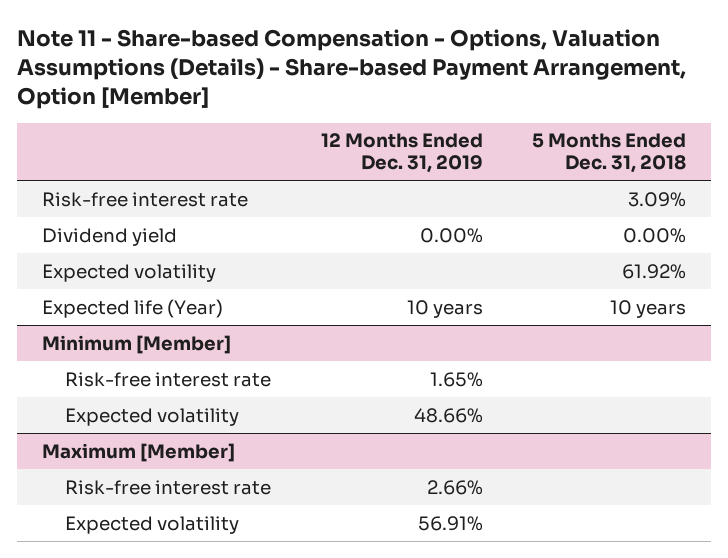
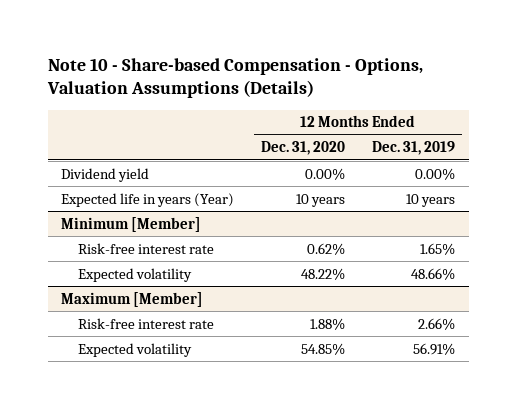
[16,28,686,109] Note 11 - Share-based Compensation - Options, Valuation Assumptions (Details) - Share-based Payment Arrangement, Option [Member] -> [46,58,423,99] Note 10 - Share-based Compensation - Options, Valuation Assumptions (Details)
[532,133,687,174] 5 Months Ended Dec. 31, 2018 -> none
none -> [261,141,346,156] Dec. 31, 2020
[41,191,248,207] Risk-free interest rate -> none
[41,263,216,282] Expected volatility -> none
[41,298,223,318] Expected life (Year) -> [61,192,235,207] Expected life in years (Year)

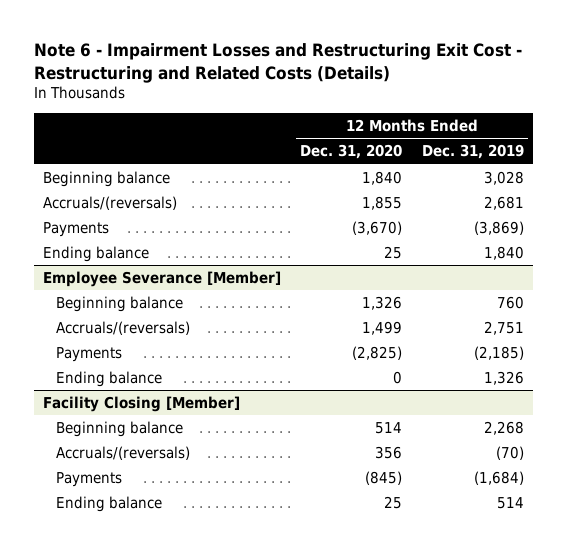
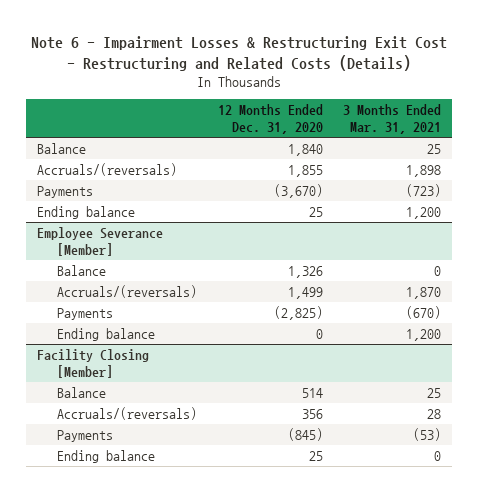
[33,43,522,83] Note 6 - Impairment Losses and Restructuring Exit Cost - Restructuring and Related Costs (Details) -> [31,36,448,71] Note 6 - Impairment Losses & Restructuring Exit Cost - Restructuring and Related Costs (Details)
[421,144,524,160] Dec. 31, 2019 -> none
none -> [343,104,442,135] 3 Months Ended Mar. 31, 2021
[43,171,171,188] Beginning balance -> [36,142,86,154] Balance
[56,296,184,313] Beginning balance -> [57,264,107,276] Balance
[56,421,184,438] Beginning balance -> [57,386,107,398] Balance

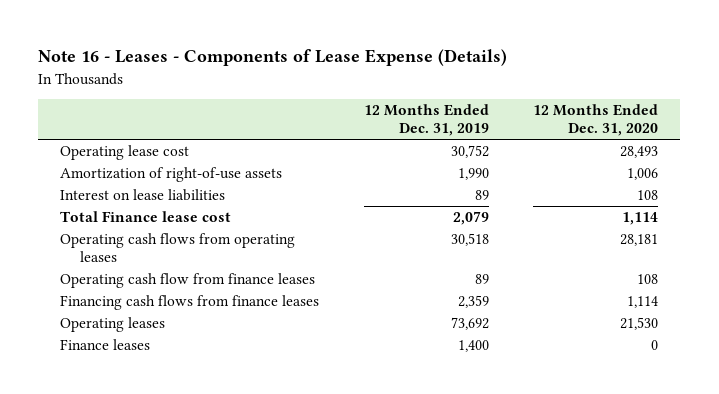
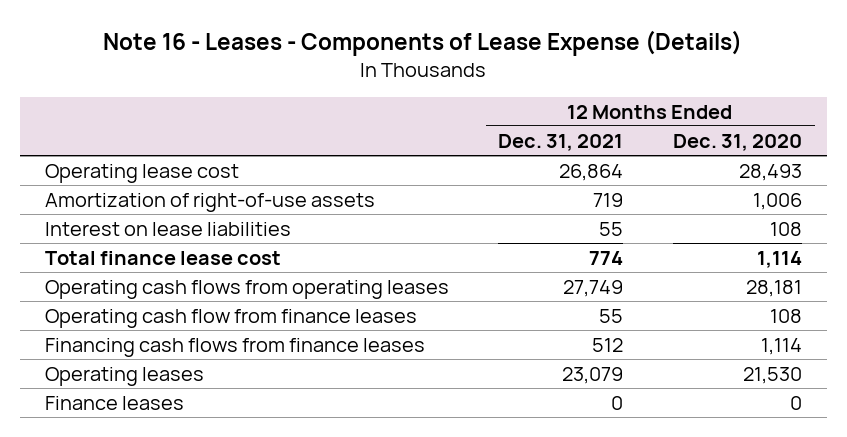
[363,104,489,137] 12 Months Ended Dec. 31, 2019 -> none
none -> [498,133,624,151] Dec. 31, 2021
[60,211,232,223] Total Finance lease cost -> [44,250,281,265] Total finance lease cost

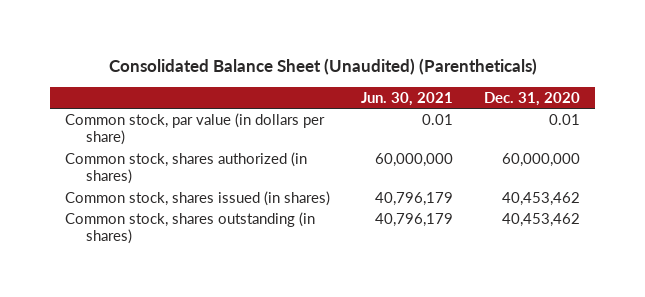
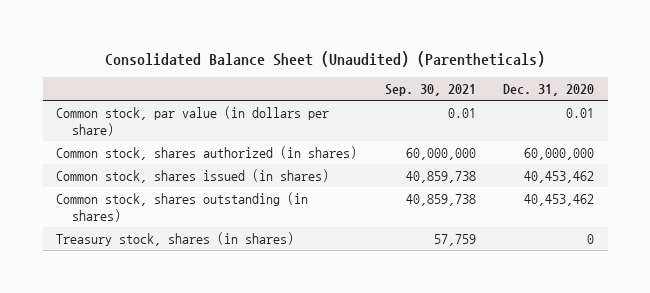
[361,91,454,106] Jun. 30, 2021 -> none
none -> [384,84,476,97] Sep. 30, 2021
none -> [56,231,295,246] Treasury stock, shares (in shares)

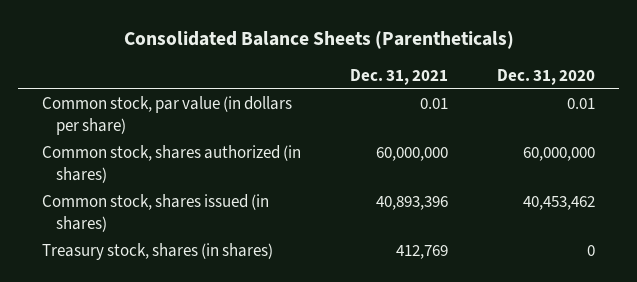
[105,50,546,67] Consolidated Balance Sheet (Unaudited) (Parentheticals) -> [123,30,514,49] Consolidated Balance Sheets (Parentheticals)
[384,84,476,97] Sep. 30, 2021 -> none
none -> [350,68,449,85] Dec. 31, 2021
[56,191,309,223] Common stock, shares outstanding (in shares) -> none

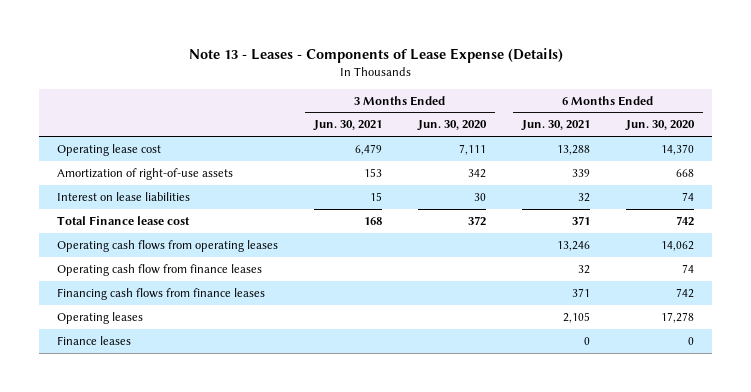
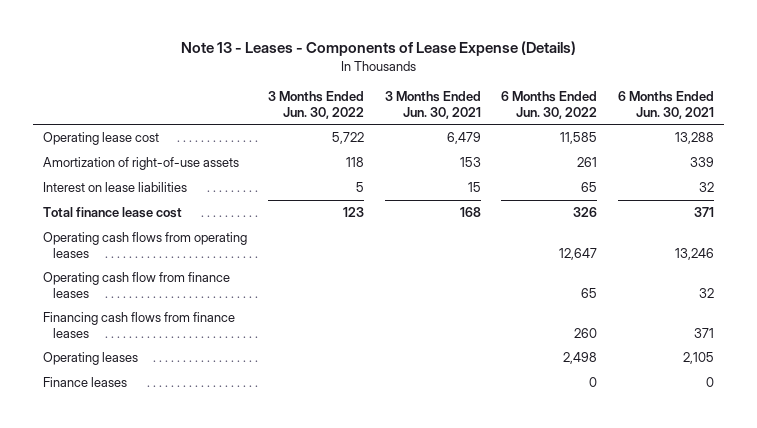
[417,120,488,132] Jun. 30, 2020 -> none
[625,120,696,132] Jun. 30, 2020 -> none
none -> [267,91,364,119] 3 Months Ended Jun. 30, 2022
none -> [501,91,598,119] 6 Months Ended Jun. 30, 2022
[57,215,191,225] Total Finance lease cost -> [43,207,183,219] Total finance lease cost

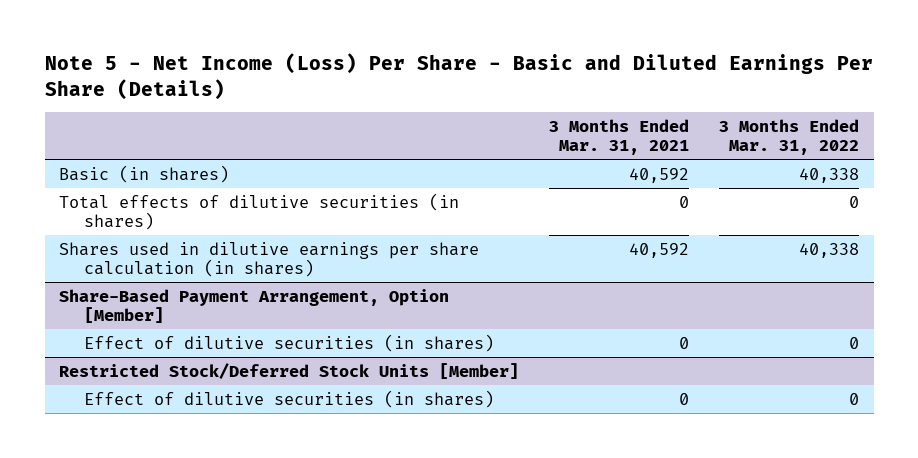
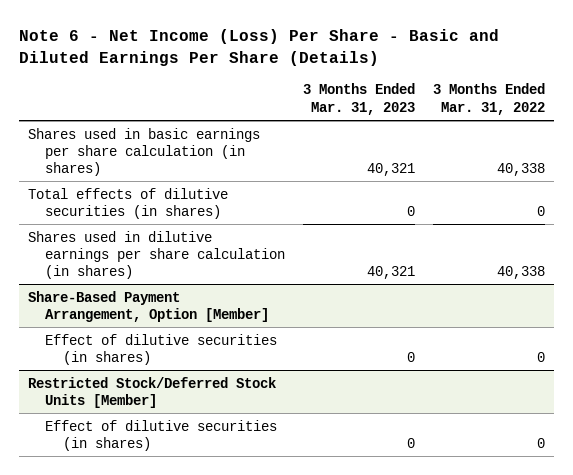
[44,53,873,100] Note 5 - Net Income (Loss) Per Share - Basic and Diluted Earnings Per Share (Details) -> [19,28,500,66] Note 6 - Net Income (Loss) Per Share - Basic and Diluted Earnings Per Share (Details)
[549,118,690,156] 3 Months Ended Mar. 31, 2021 -> none
none -> [303,83,416,115] 3 Months Ended Mar. 31, 2023
[59,164,230,183] Basic (in shares) -> [28,127,261,177] Shares used in basic earnings per share calculation (in shares)

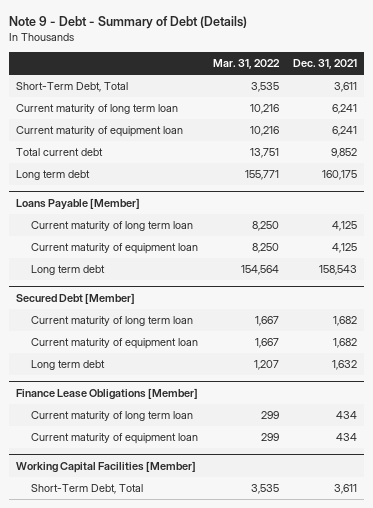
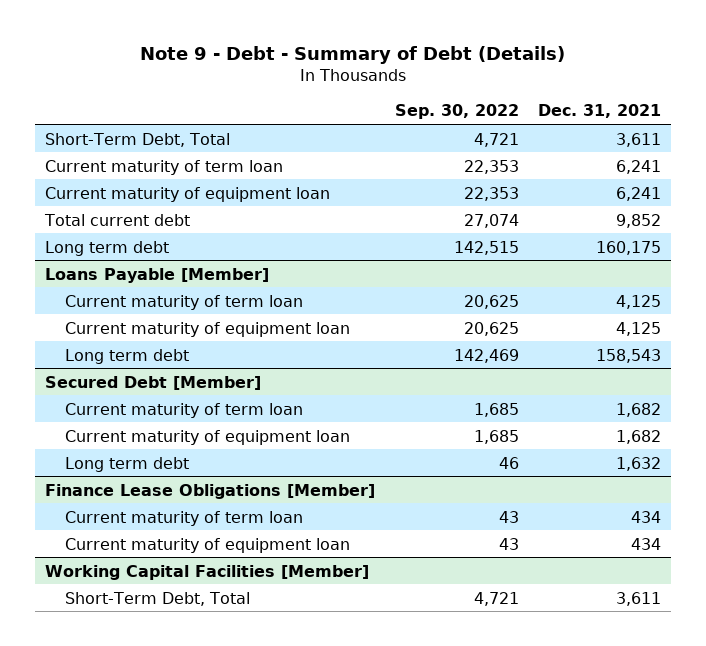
[212,59,280,70] Mar. 31, 2022 -> none
none -> [394,104,519,120] Sep. 30, 2022
[16,104,179,115] Current maturity of long term loan -> [44,159,283,175] Current maturity of term loan
[30,221,193,232] Current maturity of long term loan -> [65,294,304,310] Current maturity of term loan
[30,316,193,327] Current maturity of long term loan -> [65,402,304,418] Current maturity of term loan
[30,411,193,422] Current maturity of long term loan -> [65,510,304,526] Current maturity of term loan

